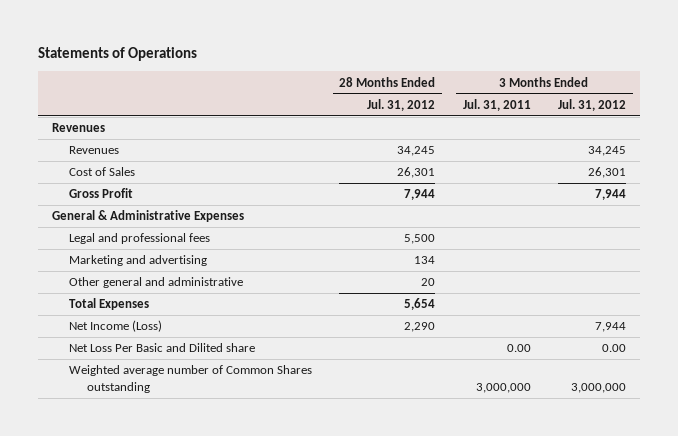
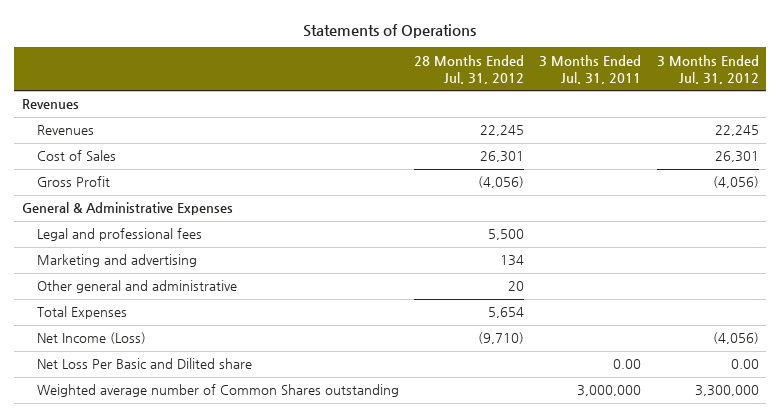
[397,146,436,157] 34,245 -> [480,125,525,137] 22,245
[587,146,626,157] 34,245 -> [714,125,759,137] 22,245
[404,189,436,201] 7,944 -> [478,176,525,189] (4,056)
[594,189,626,201] 7,944 -> [712,176,759,189] (4,056)
[404,322,436,333] 2,290 -> [478,332,525,345] (9,710)
[594,322,626,333] 7,944 -> [712,332,759,345] (4,056)
[570,383,626,394] 3,000,000 -> [694,385,759,397] 3,300,000

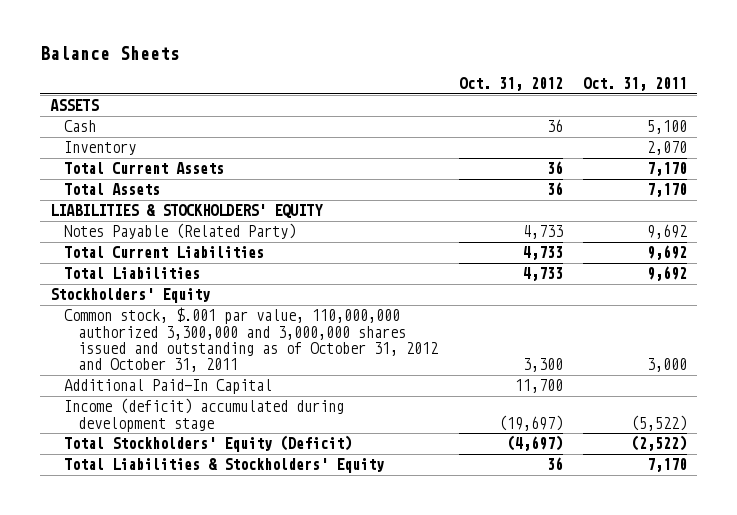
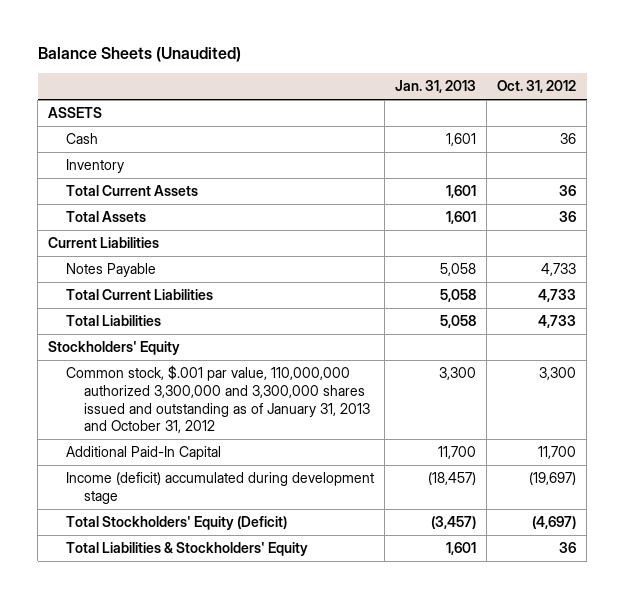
[40,45,181,60] Balance Sheets -> [37,47,241,63] Balance Sheets (Unaudited)
[582,76,687,91] Oct. 31, 2011 -> none
none -> [395,80,477,94] Jan. 31, 2013
[50,204,324,219] LIABILITIES & STOCKHOLDERS' EQUITY -> none
none -> [48,237,160,249] Current Liabilities
[64,223,297,240] Notes Payable (Related Party) -> [66,263,157,278] Notes Payable
[64,307,439,372] Common stock, $.001 par value, 110,000,000 authorized 3,300,000 and 3,000,000 shares issued and outstanding as of October 31, 2012 and October 31, 2011 -> [66,365,371,434] Common stock, $.001 par value, 110,000,000 authorized 3,300,000 and 3,300,000 shares issued and outstanding as of January 31, 2013 and October 31, 2012

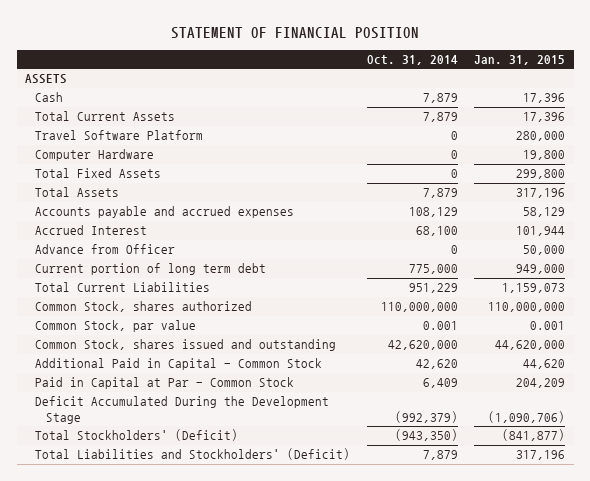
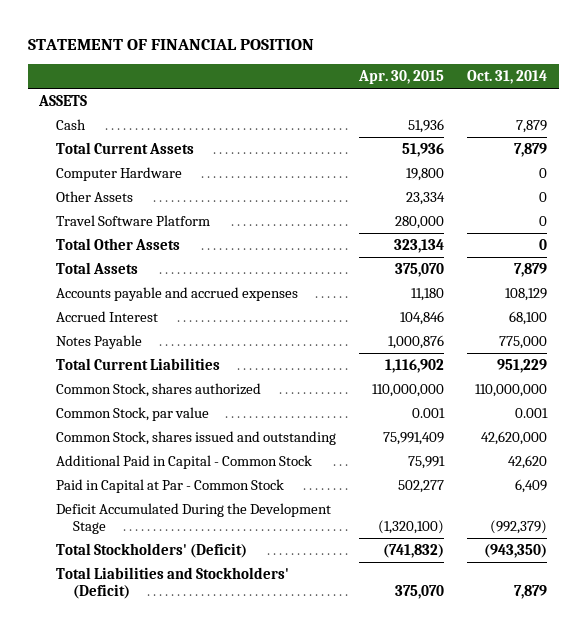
[474,55,566,66] Jan. 31, 2015 -> none
none -> [358,70,445,85] Apr. 30, 2015
none -> [56,190,134,202] Other Assets
[35,130,204,141] Travel Software Platform -> [56,214,211,226] Travel Software Platform
[35,168,162,179] Total Fixed Assets -> [56,237,181,250] Total Other Assets
[35,244,176,255] Advance from Officer -> none
[35,263,267,276] Current portion of long term debt -> [56,334,143,349] Notes Payable

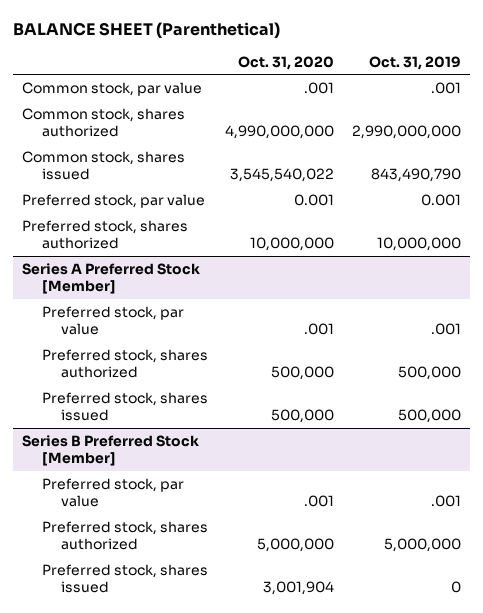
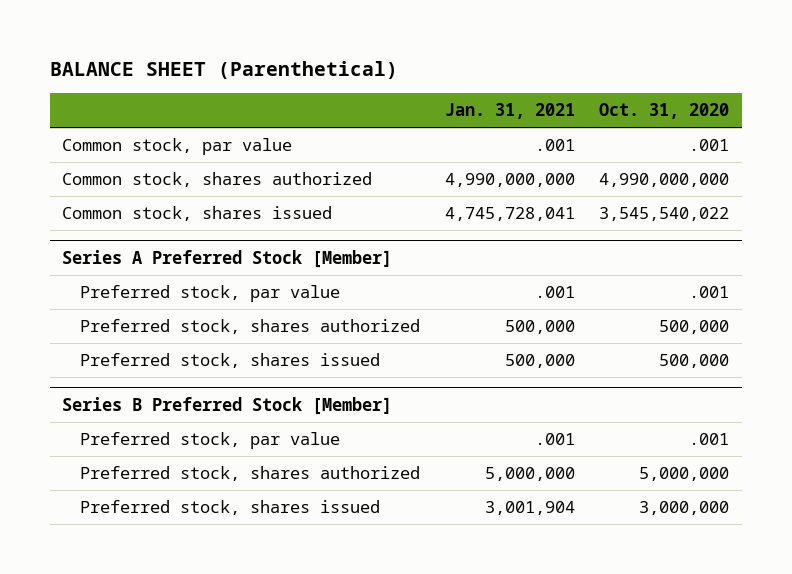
[369,55,462,70] Oct. 31, 2019 -> none
none -> [444,103,575,120] Jan. 31, 2021
[22,193,206,208] Preferred stock, par value -> none
[22,219,189,250] Preferred stock, shares authorized -> none
[263,581,335,596] 3,001,904 -> [639,501,730,516] 3,000,000

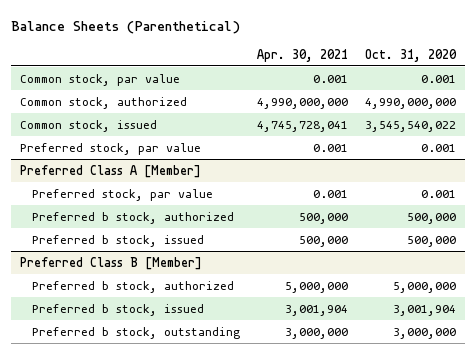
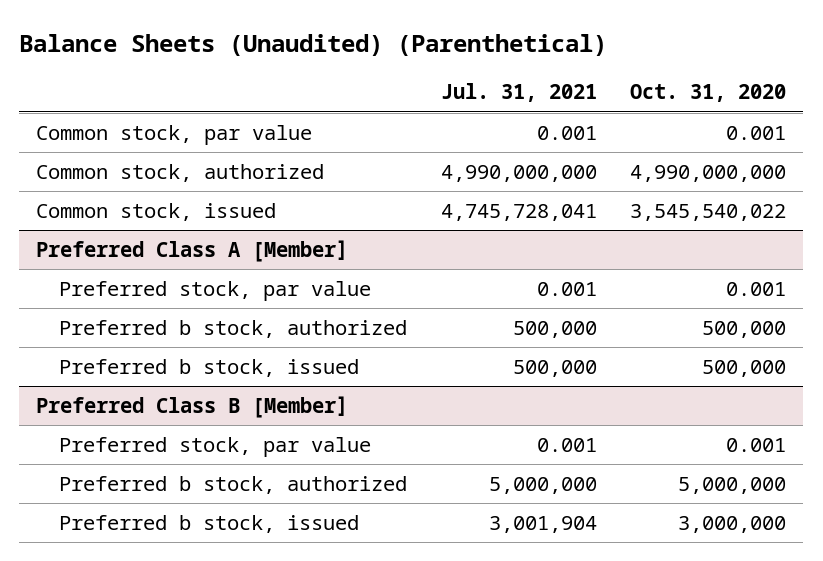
[11,20,241,34] Balance Sheets (Parenthetical) -> [19,33,608,56] Balance Sheets (Unaudited) (Parenthetical)
[257,48,349,62] Apr. 30, 2021 -> none
none -> [440,83,597,103] Jul. 31, 2021
[20,142,202,155] Preferred stock, par value -> none
none -> [59,437,372,458] Preferred stock, par value
[32,326,241,339] Preferred b stock, outstanding -> none
[393,304,457,316] 3,001,904 -> [678,516,787,534] 3,000,000

